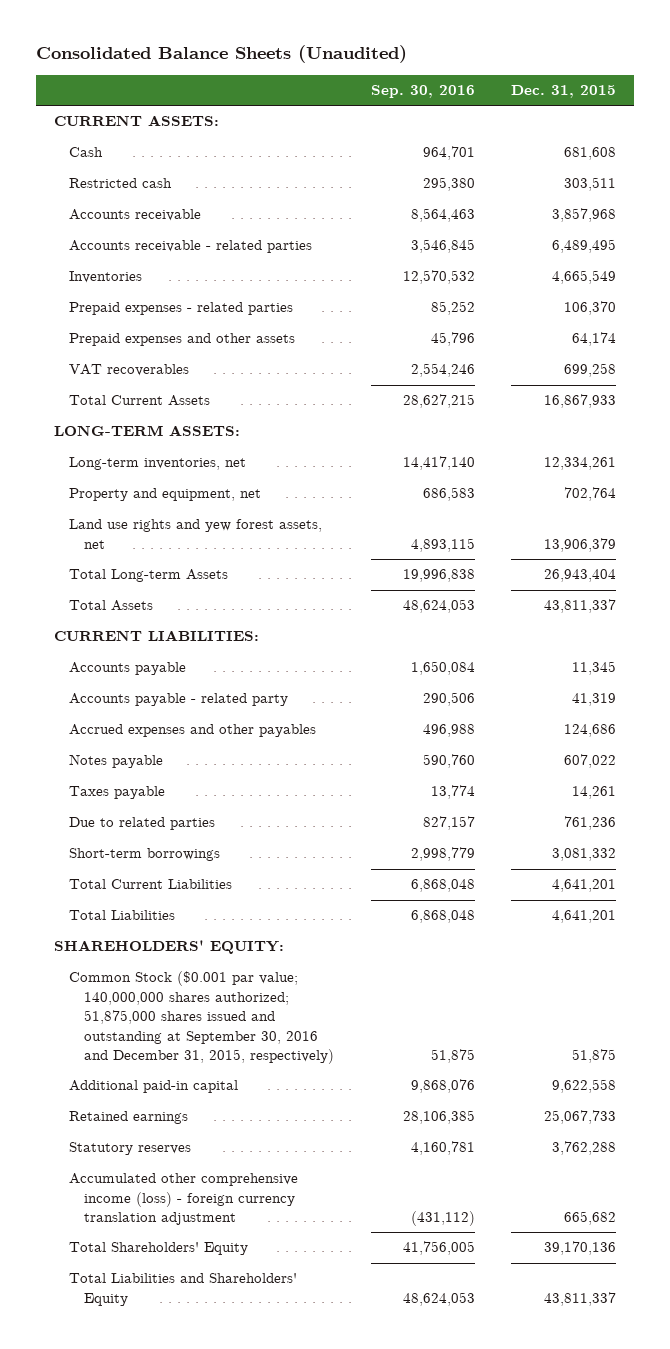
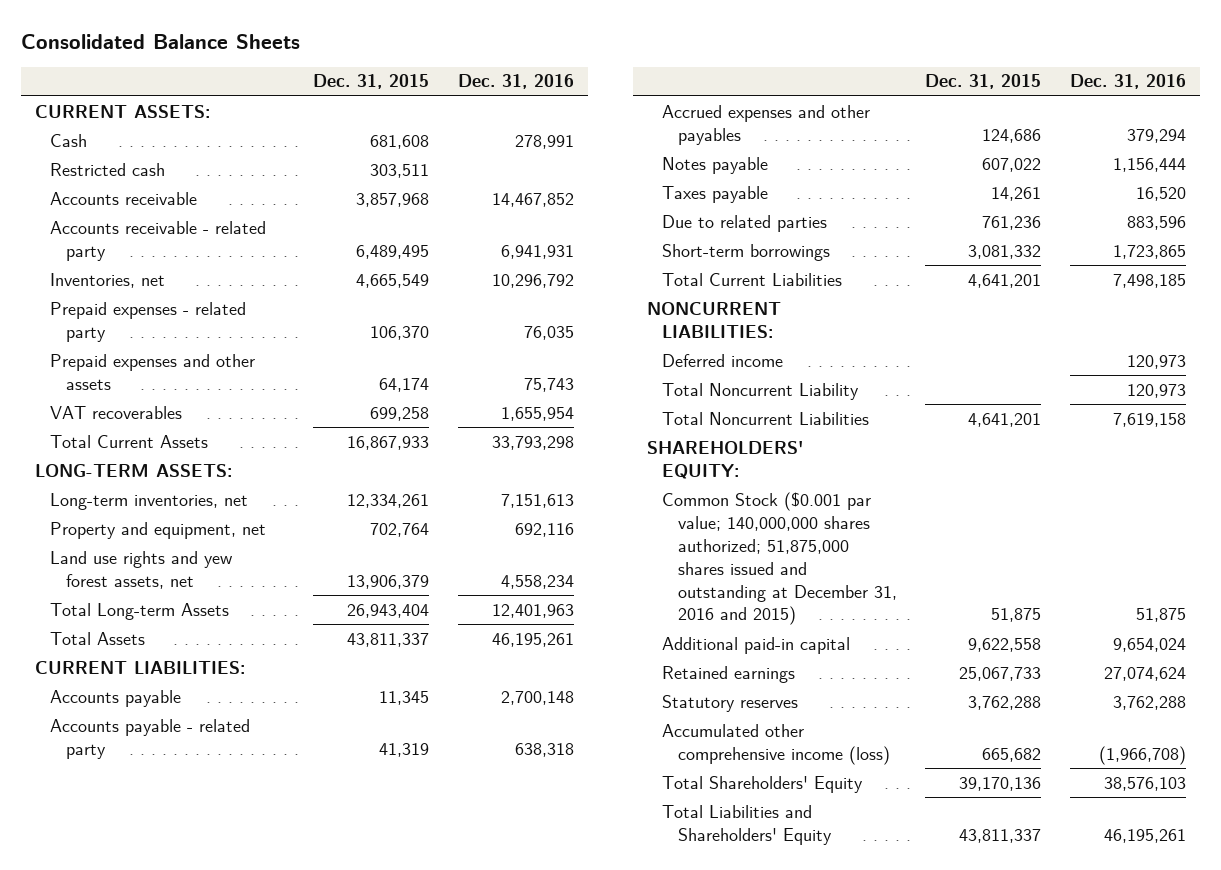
[35,45,407,64] Consolidated Balance Sheets (Unaudited) -> [20,33,300,49] Consolidated Balance Sheets
[370,85,475,99] Sep. 30, 2016 -> none
none -> [457,74,574,90] Dec. 31, 2016
[69,240,313,254] Accounts receivable - related parties -> [50,220,267,261] Accounts receivable - related party
[69,271,143,284] Inventories -> [50,272,166,288] Inventories, net
[69,302,294,316] Prepaid expenses - related parties -> [50,301,247,342] Prepaid expenses - related party
none -> [646,301,781,338] NONCURRENT LIABILITIES:
none -> [662,353,784,367] Deferred income
none -> [662,382,860,400] Total Noncurrent Liability
[69,910,176,921] Total Liabilities -> [662,411,870,425] Total Noncurrent Liabilities
[69,971,335,1065] Common Stock ($0.001 par value; 140,000,000 shares authorized; 51,875,000 shares issued and outstanding at September 30, 2016 and December 31, 2015, respectively) -> [662,491,897,626] Common Stock ($0.001 par value; 140,000,000 shares authorized; 51,875,000 shares issued and outstanding at December 31, 2016 and 2015)
[69,1173,299,1226] Accumulated other comprehensive income (loss) - foreign currency translation adjustment -> [662,723,890,765] Accumulated other comprehensive income (loss)

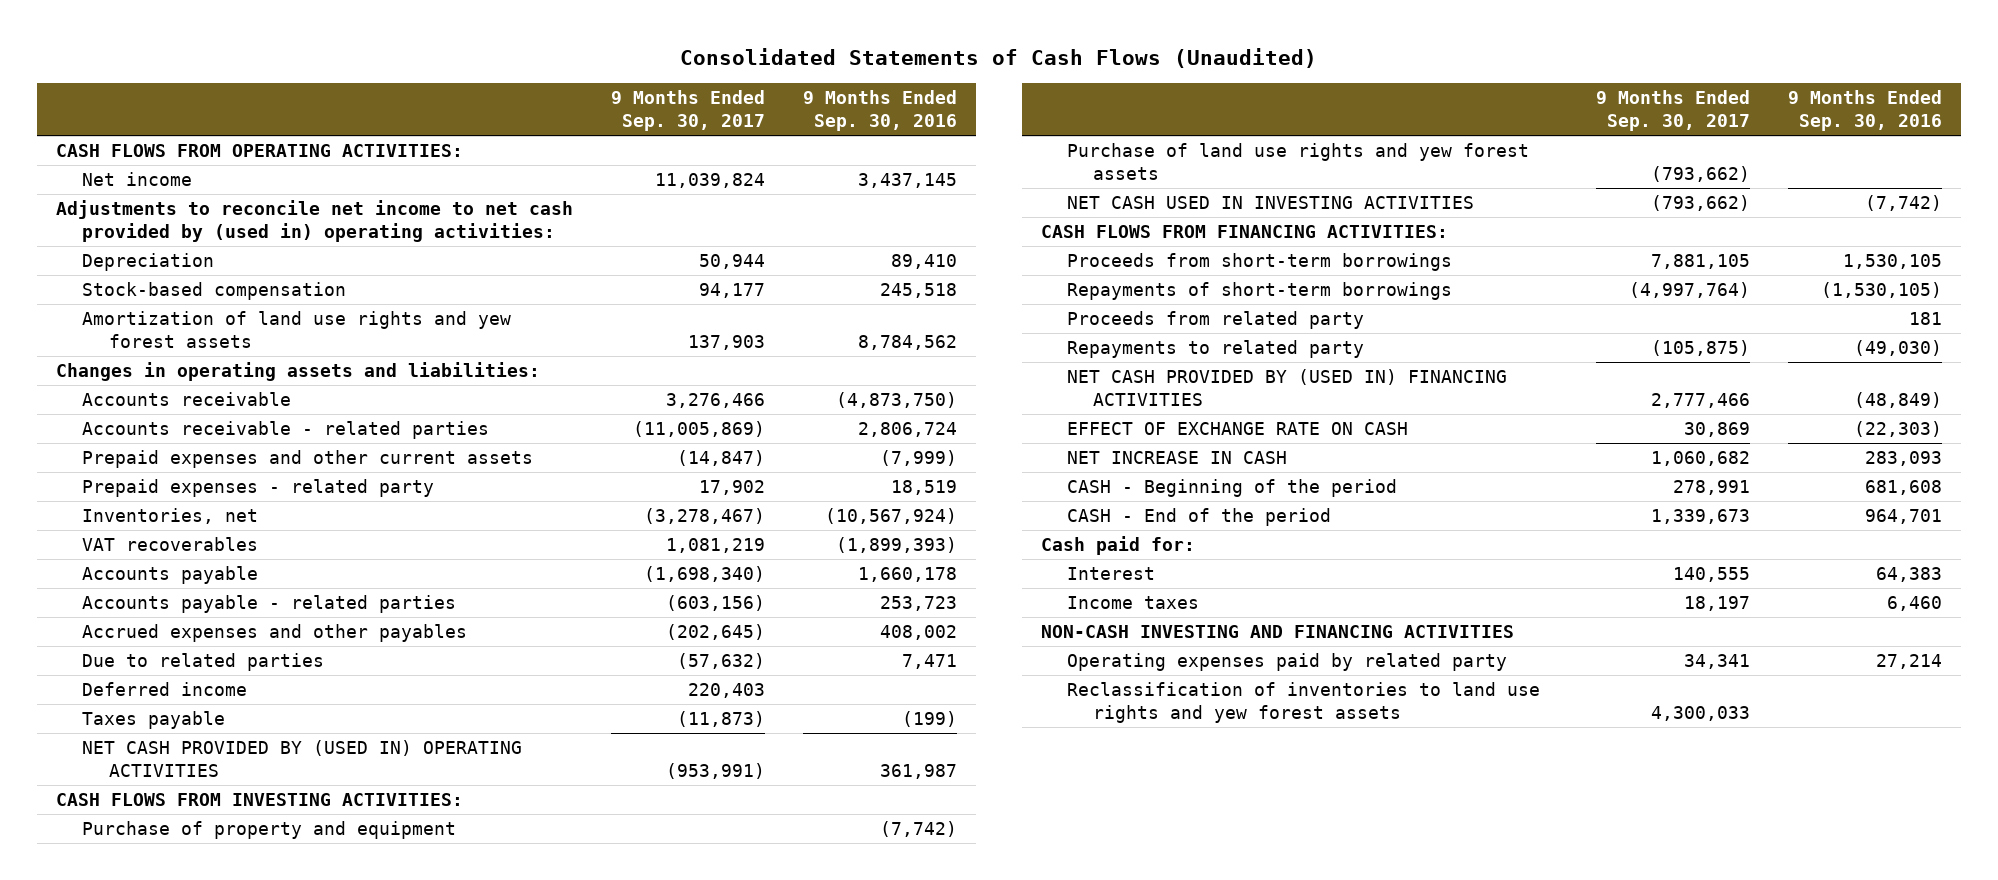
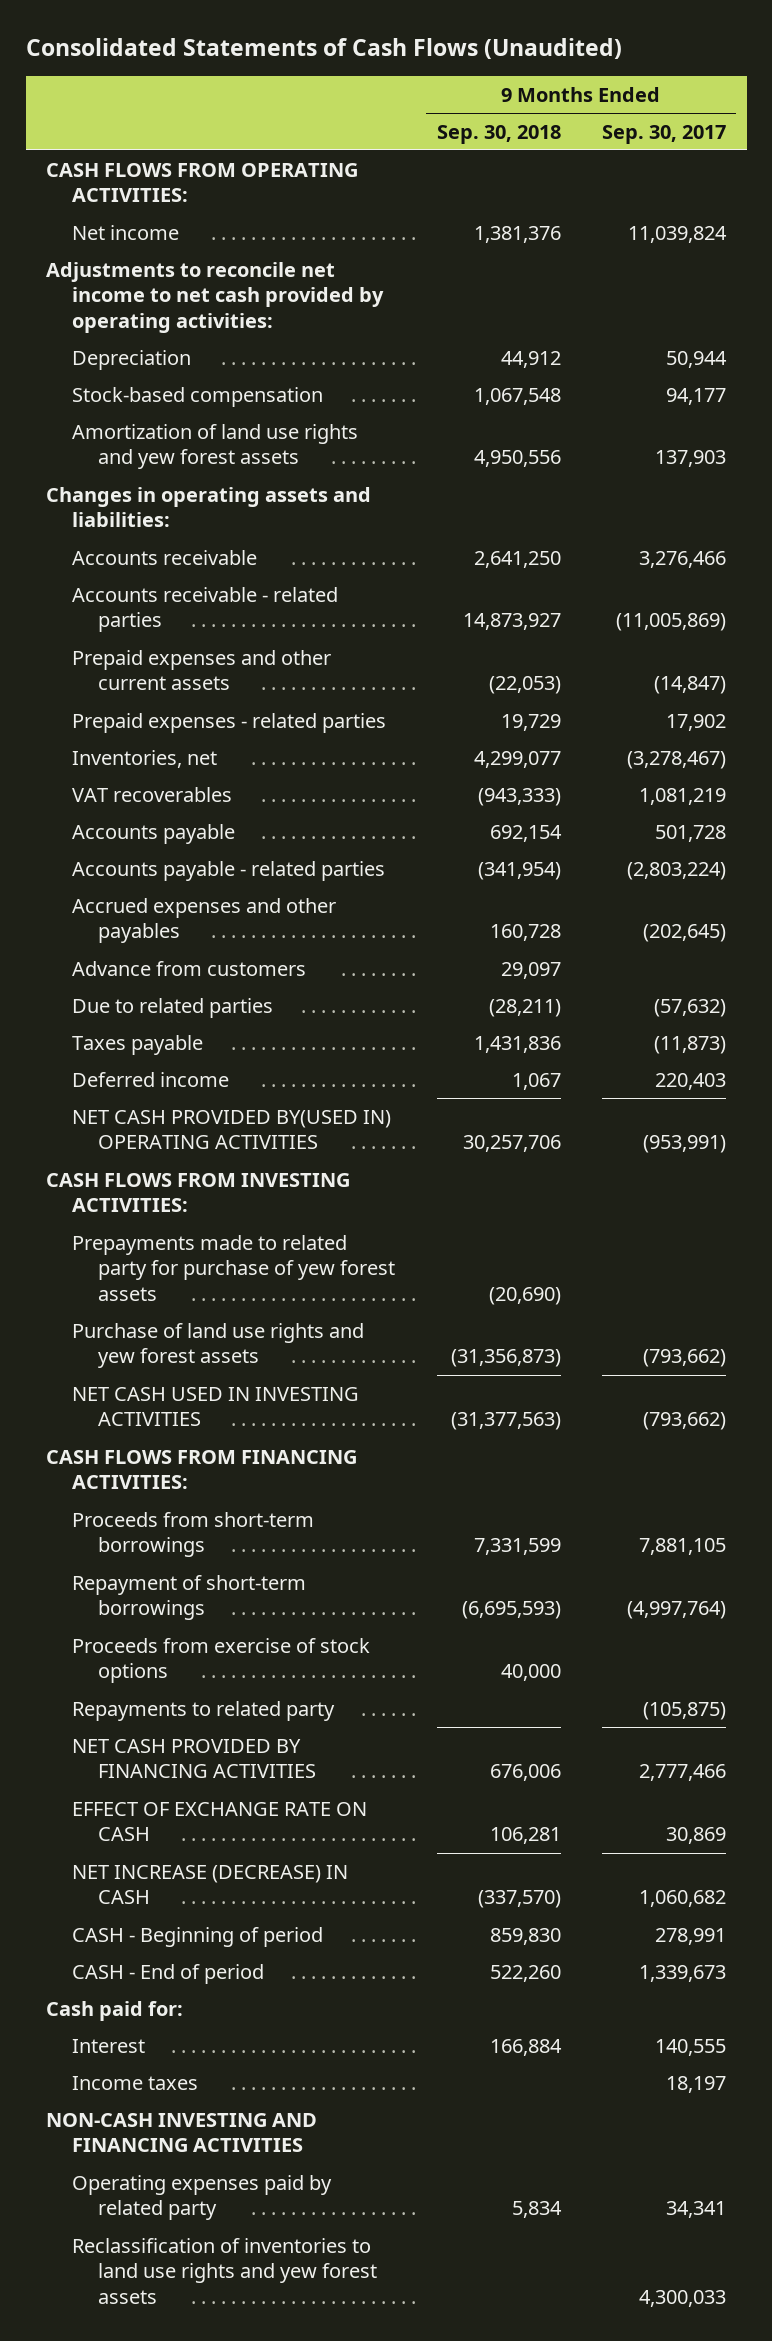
[803,90,958,132] 9 Months Ended Sep. 30, 2016 -> none
none -> [436,124,561,144] Sep. 30, 2018
[56,199,574,243] Adjustments to reconcile net income to net cash provided by (used in) operating activities: -> [46,261,385,334] Adjustments to reconcile net income to net cash provided by operating activities:
[82,478,435,497] Prepaid expenses - related party -> [72,712,387,733] Prepaid expenses - related parties
[644,565,766,582] (1,698,340) -> [654,824,726,842] 501,728
[666,594,766,611] (603,156) -> [626,861,726,880] (2,803,224)
none -> [72,960,307,976] Advance from customers
[82,681,248,696] Deferred income -> [72,1071,230,1087] Deferred income
[82,739,523,778] NET CASH PROVIDED BY (USED IN) OPERATING ACTIVITIES -> [72,1109,392,1150] NET CASH PROVIDED BY(USED IN) OPERATING ACTIVITIES
[82,820,457,839] Purchase of property and equipment -> none
none -> [72,1234,396,1302] Prepayments made to related party for purchase of yew forest assets
[1066,310,1364,329] Proceeds from related party -> none
[1066,281,1452,300] Repayments of short-term borrowings -> [72,1574,307,1621] Repayment of short-term borrowings
none -> [72,1637,371,1684] Proceeds from exercise of stock options
[1066,368,1507,407] NET CASH PROVIDED BY (USED IN) FINANCING ACTIVITIES -> [72,1738,317,1779] NET CASH PROVIDED BY FINANCING ACTIVITIES
[1066,450,1287,464] NET INCREASE IN CASH -> [72,1864,349,1905] NET INCREASE (DECREASE) IN CASH
[1066,478,1397,497] CASH - Beginning of the period -> [72,1926,324,1947] CASH - Beginning of period
[1066,507,1331,526] CASH - End of the period -> [72,1963,265,1984] CASH - End of period

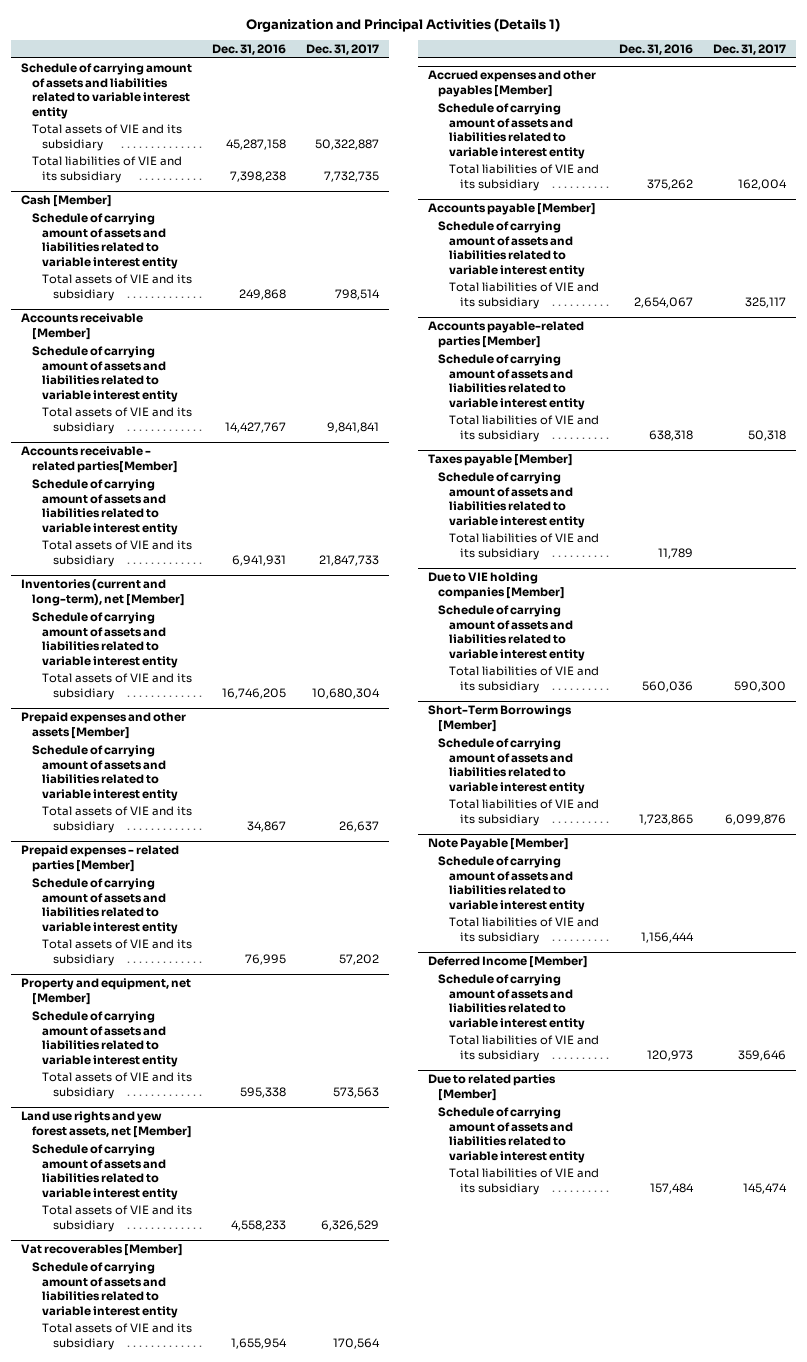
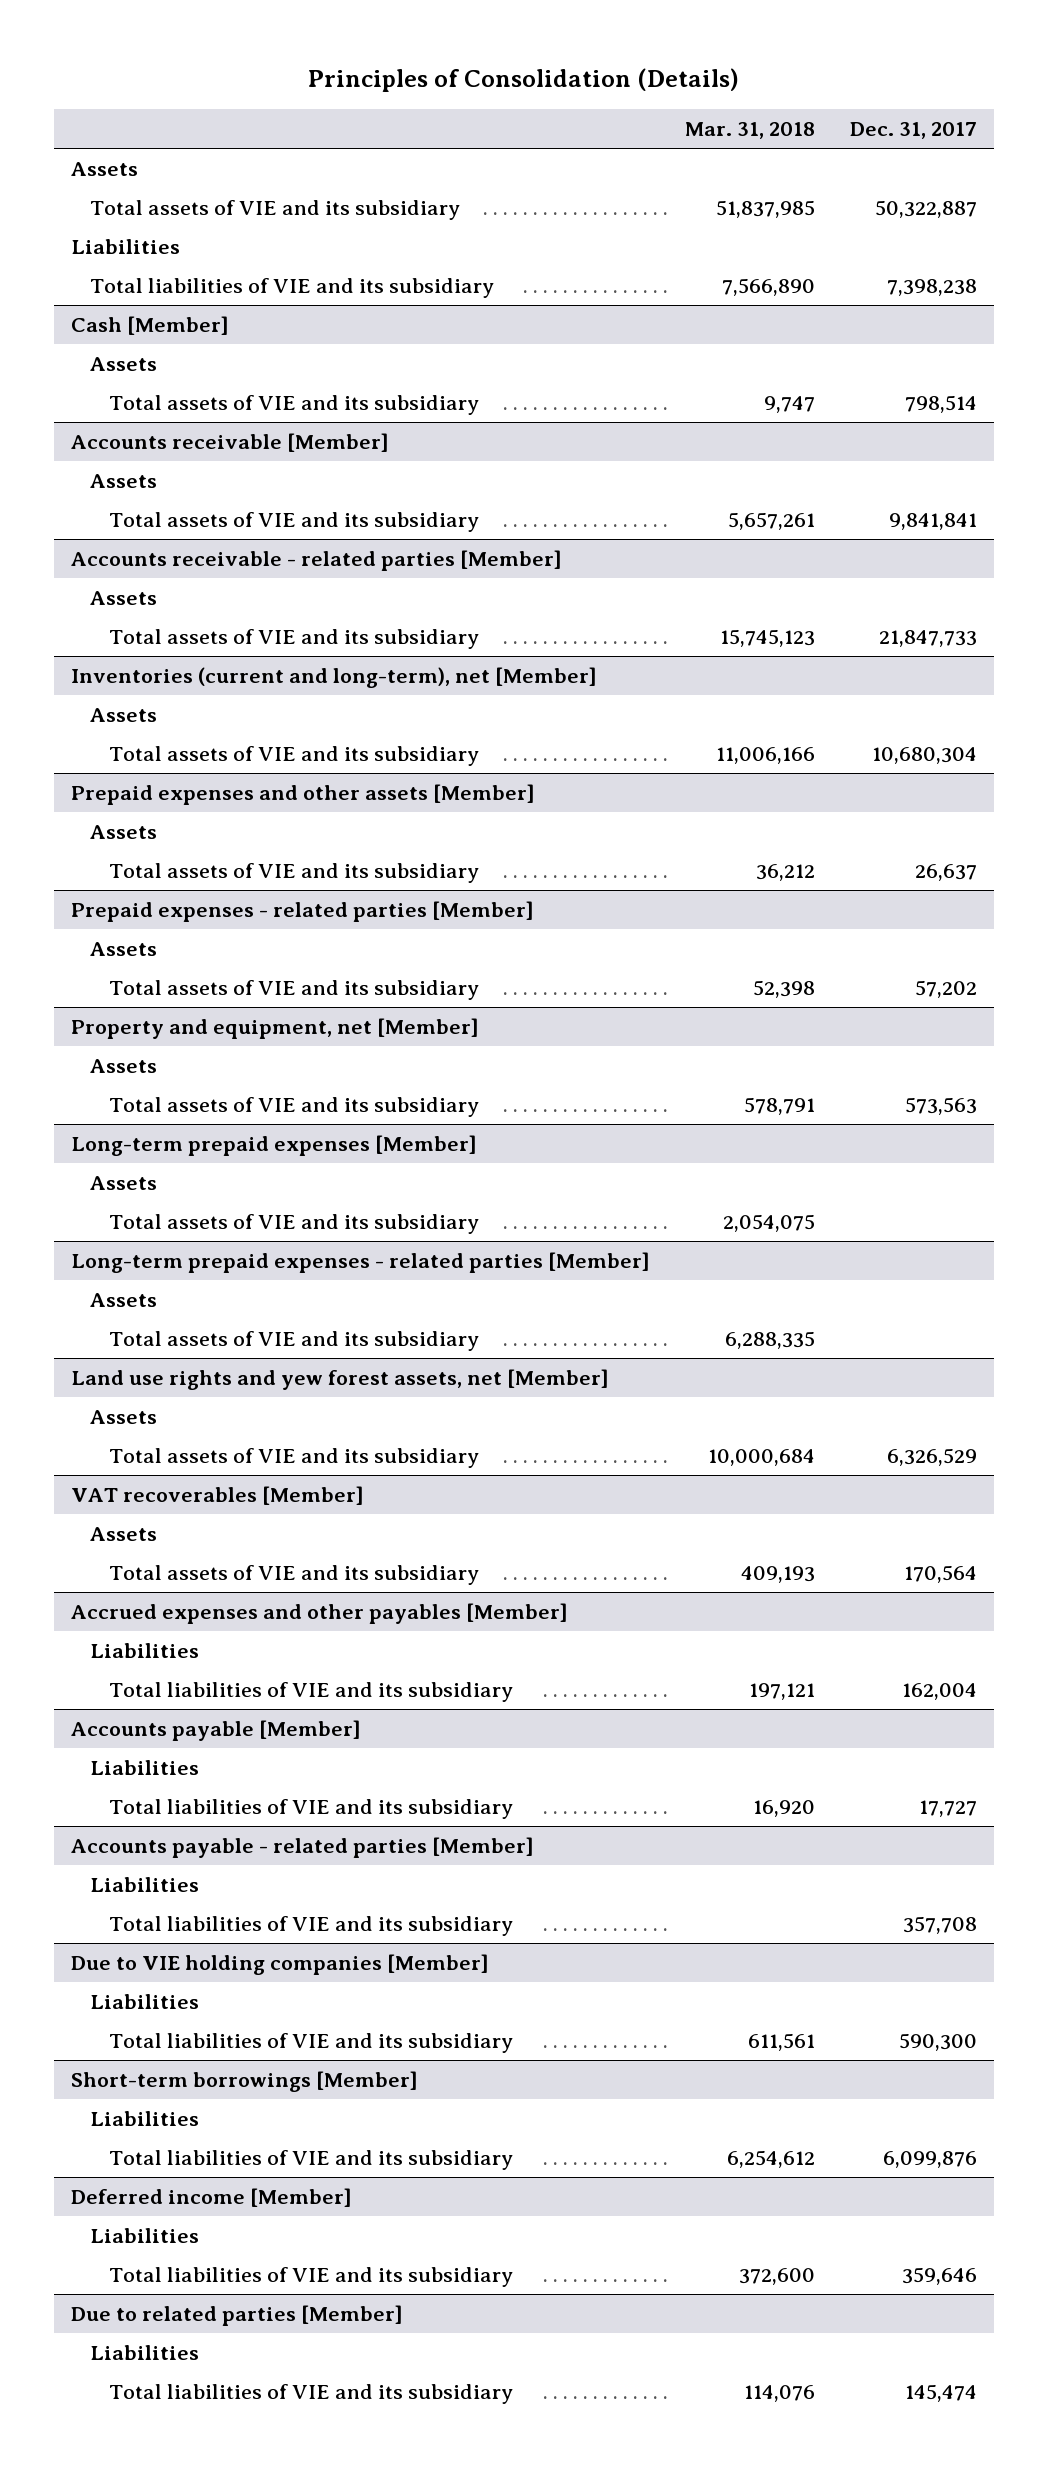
[246,17,561,32] Organization and Principal Activities (Details 1) -> [308,68,740,93] Principles of Consolidation (Details)
[212,44,287,56] Dec. 31, 2016 -> none
none -> [685,121,816,139] Mar. 31, 2018
[20,63,192,119] Schedule of carrying amount of assets and liabilities related to variable interest entity -> none
none -> [71,162,139,177] Assets
none -> [71,239,181,255] Liabilities
[324,170,380,182] 7,732,735 -> [886,279,977,297] 7,398,238
[31,213,179,269] Schedule of carrying amount of assets and liabilities related to variable interest entity -> none
none -> [89,357,157,372] Assets
[31,346,179,402] Schedule of carrying amount of assets and liabilities related to variable interest entity -> none
none -> [89,474,157,489] Assets
[31,479,179,535] Schedule of carrying amount of assets and liabilities related to variable interest entity -> none
[20,446,178,473] Accounts receivable - related parties[Member] -> [71,550,563,572] Accounts receivable - related parties [Member]
none -> [89,591,157,606] Assets
[31,612,179,668] Schedule of carrying amount of assets and liabilities related to variable interest entity -> none
none -> [89,708,157,723] Assets
[31,745,179,801] Schedule of carrying amount of assets and liabilities related to variable interest entity -> none
none -> [89,825,157,840] Assets
[31,878,179,934] Schedule of carrying amount of assets and liabilities related to variable interest entity -> none
none -> [89,942,157,957] Assets
[31,1011,179,1067] Schedule of carrying amount of assets and liabilities related to variable interest entity -> none
none -> [89,1059,157,1074] Assets
none -> [71,1135,478,1157] Long-term prepaid expenses [Member]
none -> [89,1176,157,1191] Assets
none -> [108,1214,479,1235] Total assets of VIE and its subsidiary
none -> [71,1252,651,1274] Long-term prepaid expenses - related parties [Member]
none -> [89,1293,157,1308] Assets
none -> [108,1331,479,1352] Total assets of VIE and its subsidiary
[31,1144,179,1200] Schedule of carrying amount of assets and liabilities related to variable interest entity -> none
none -> [89,1410,157,1425] Assets
[31,1262,179,1318] Schedule of carrying amount of assets and liabilities related to variable interest entity -> none
[20,1244,183,1257] Vat recoverables [Member] -> [71,1486,365,1506] VAT recoverables [Member]
none -> [89,1527,157,1542] Assets
[438,103,586,159] Schedule of carrying amount of assets and liabilities related to variable interest entity -> none
none -> [89,1643,199,1659] Liabilities
[438,221,586,277] Schedule of carrying amount of assets and liabilities related to variable interest entity -> none
[438,354,586,410] Schedule of carrying amount of assets and liabilities related to variable interest entity -> none
[427,454,573,467] Taxes payable [Member] -> none
[438,472,586,528] Schedule of carrying amount of assets and liabilities related to variable interest entity -> none
[449,533,600,560] Total liabilities of VIE and its subsidiary -> none
none -> [89,1760,199,1776] Liabilities
[745,296,787,308] 325,117 -> [918,1800,977,1818] 17,727
[427,321,584,348] Accounts payable-related parties [Member] -> [71,1837,535,1859] Accounts payable - related parties [Member]
none -> [89,1877,199,1893] Liabilities
[748,429,787,441] 50,318 -> [902,1916,977,1935] 357,708
[438,605,586,661] Schedule of carrying amount of assets and liabilities related to variable interest entity -> none
none -> [89,1994,199,2010] Liabilities
[438,738,586,794] Schedule of carrying amount of assets and liabilities related to variable interest entity -> none
[427,705,572,732] Short-Term Borrowings [Member] -> [71,2071,419,2093] Short-term borrowings [Member]
none -> [89,2111,199,2127] Liabilities
[427,838,569,851] Note Payable [Member] -> none
[438,856,586,912] Schedule of carrying amount of assets and liabilities related to variable interest entity -> none
[449,917,600,944] Total liabilities of VIE and its subsidiary -> none
[438,974,586,1030] Schedule of carrying amount of assets and liabilities related to variable interest entity -> none
[427,956,588,969] Deferred Income [Member] -> [71,2188,353,2208] Deferred income [Member]
none -> [89,2228,199,2244] Liabilities
[438,1107,586,1163] Schedule of carrying amount of assets and liabilities related to variable interest entity -> none
none -> [89,2345,199,2361] Liabilities

